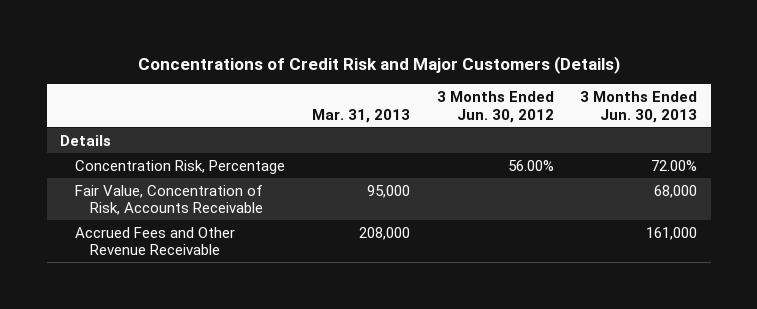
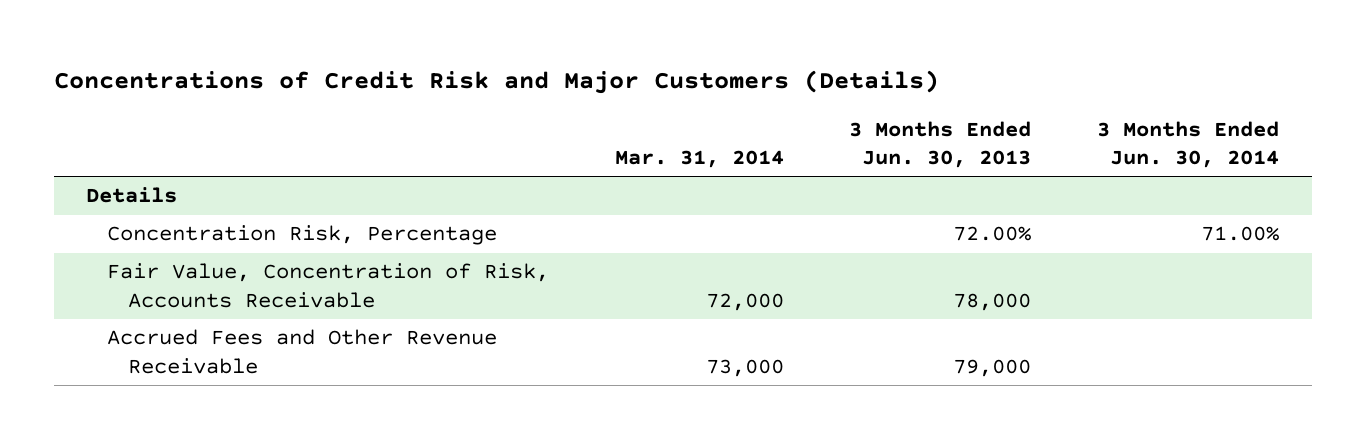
[311,108,410,123] Mar. 31, 2013 -> none
[436,91,554,123] 3 Months Ended Jun. 30, 2012 -> none
none -> [614,150,784,169] Mar. 31, 2014
none -> [1096,120,1279,169] 3 Months Ended Jun. 30, 2014
[654,184,698,198] 68,000 -> [953,292,1032,311] 78,000
[646,226,698,240] 161,000 -> [953,358,1032,377] 79,000

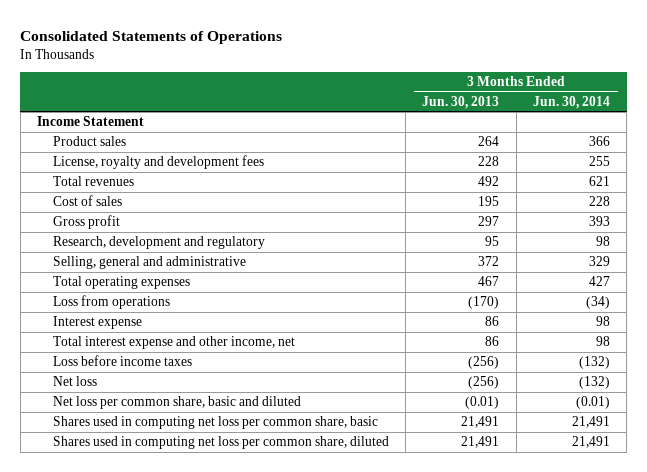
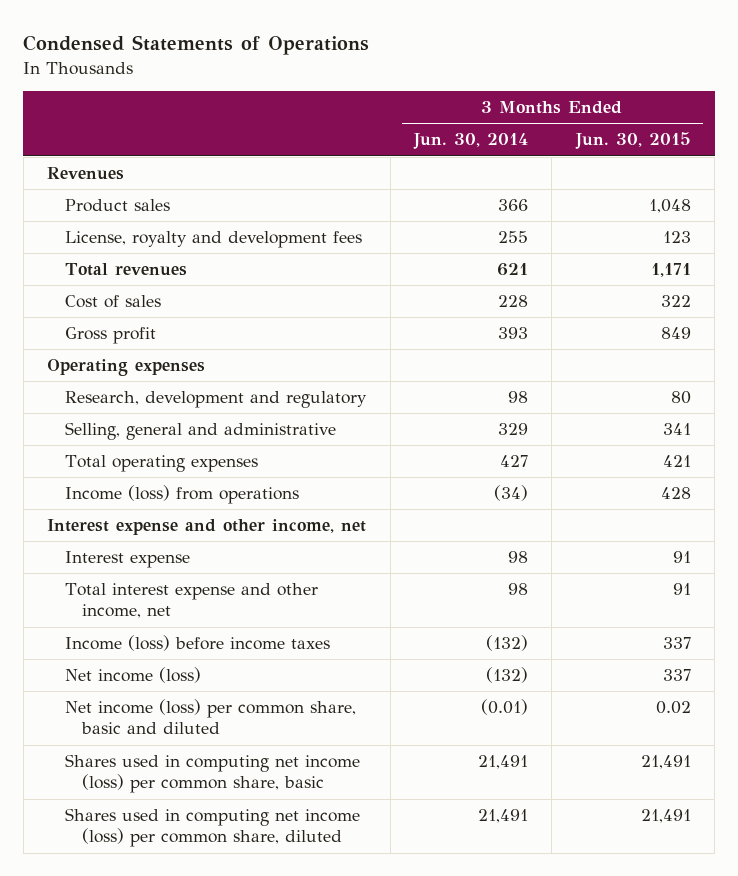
[20,30,283,44] Consolidated Statements of Operations -> [23,35,370,56] Condensed Statements of Operations
[422,95,500,109] Jun. 30, 2013 -> none
none -> [574,132,691,150] Jun. 30, 2015
[37,116,145,127] Income Statement -> none
none -> [47,167,125,181] Revenues
none -> [47,359,206,377] Operating expenses
[52,295,170,310] Loss from operations -> [64,485,299,505] Income (loss) from operations
none -> [47,519,367,536] Interest expense and other income, net
[52,355,192,367] Loss before income taxes -> [64,635,330,652] Income (loss) before income taxes
[52,376,97,387] Net loss -> [64,667,201,684] Net income (loss)
[52,396,301,410] Net loss per common share, basic and diluted -> [64,699,356,735] Net income (loss) per common share, basic and diluted
[52,416,378,430] Shares used in computing net loss per common share, basic -> [64,754,360,794] Shares used in computing net income (loss) per common share, basic
[52,436,389,450] Shares used in computing net loss per common share, diluted -> [64,808,360,848] Shares used in computing net income (loss) per common share, diluted

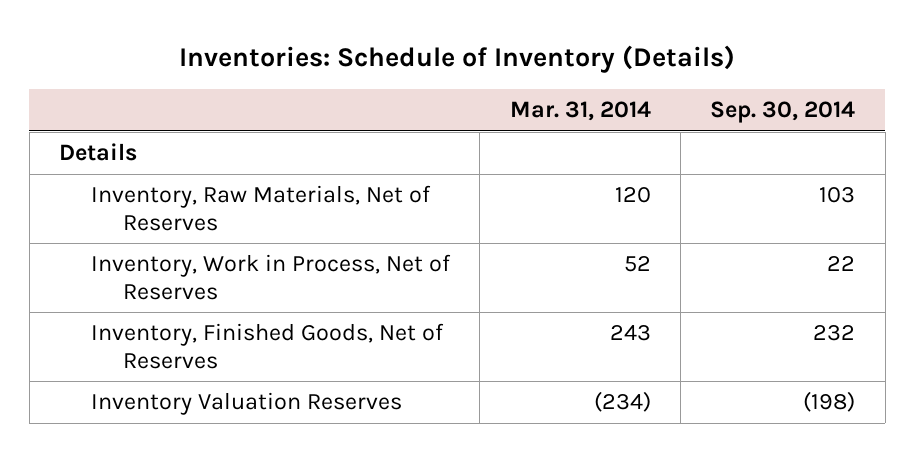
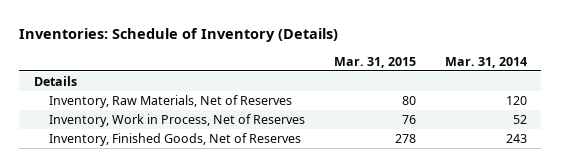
[710,101,856,124] Sep. 30, 2014 -> none
none -> [334,56,417,68] Mar. 31, 2015
[90,392,402,416] Inventory Valuation Reserves -> none

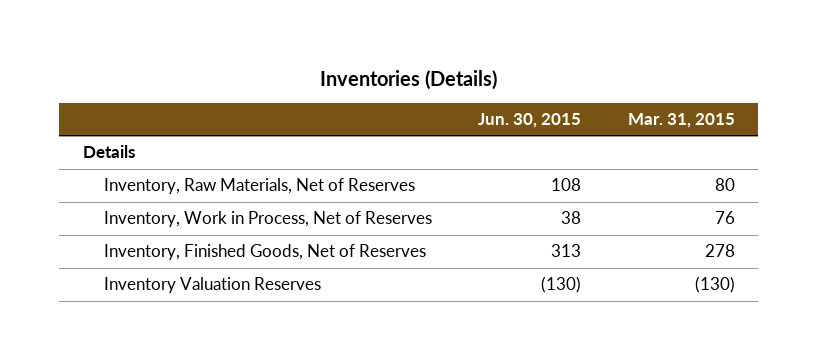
[19,28,339,43] Inventories: Schedule of Inventory (Details) -> [319,69,497,90] Inventories (Details)
[444,56,527,68] Mar. 31, 2014 -> none
none -> [478,113,582,129] Jun. 30, 2015
none -> [103,277,321,294] Inventory Valuation Reserves

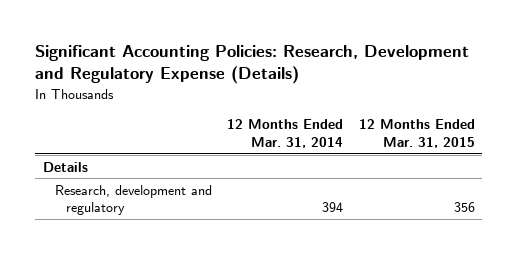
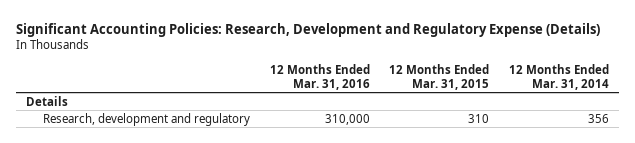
none -> [269,63,370,90] 12 Months Ended Mar. 31, 2016
[322,202,344,213] 394 -> [588,113,610,123] 356
[453,202,475,213] 356 -> [468,113,490,123] 310

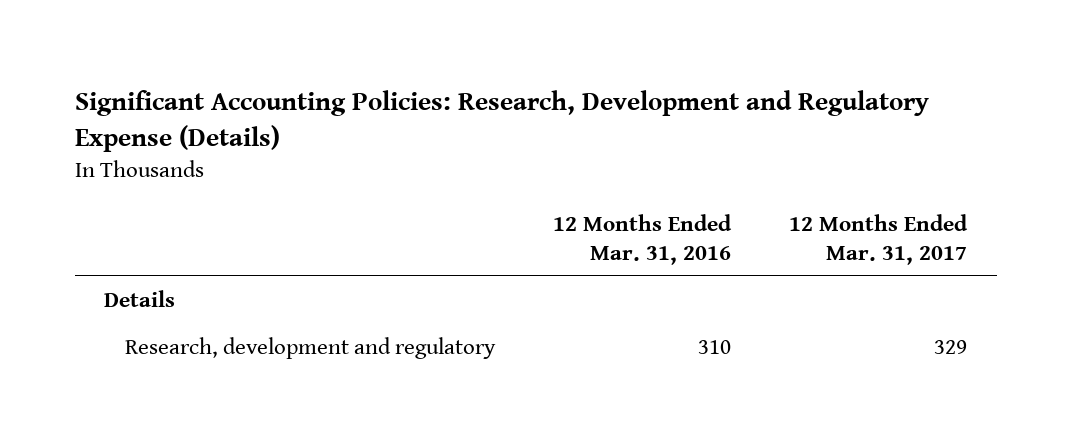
[389,63,490,90] 12 Months Ended Mar. 31, 2015 -> none
[509,63,610,90] 12 Months Ended Mar. 31, 2014 -> none
none -> [789,213,969,265] 12 Months Ended Mar. 31, 2017
[324,113,370,125] 310,000 -> [698,340,732,355] 310

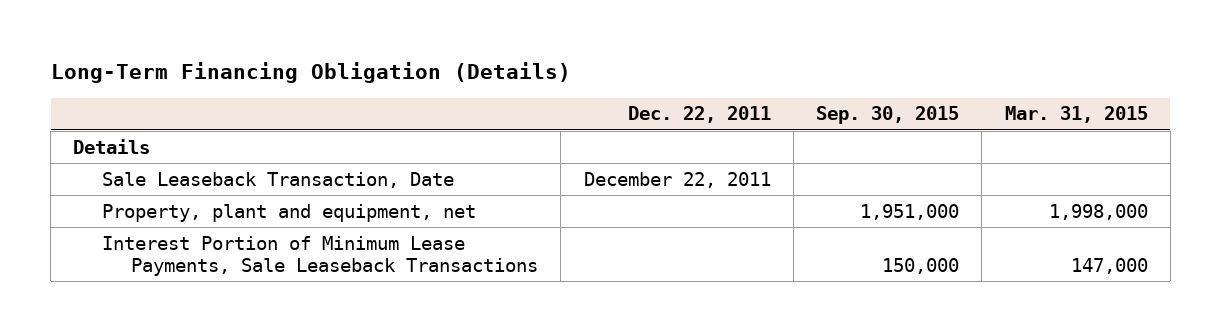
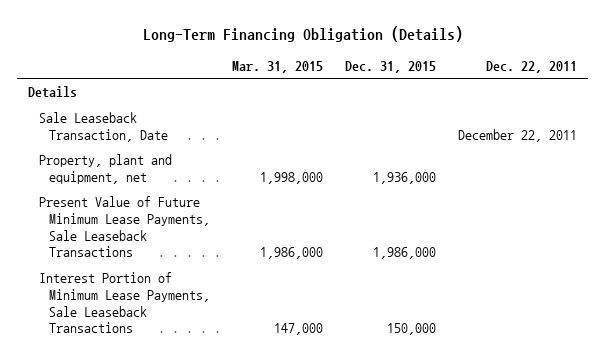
[816,106,960,125] Sep. 30, 2015 -> none
none -> [344,60,436,73] Dec. 31, 2015
none -> [38,196,211,258] Present Value of Future Minimum Lease Payments, Sale Leaseback Transactions

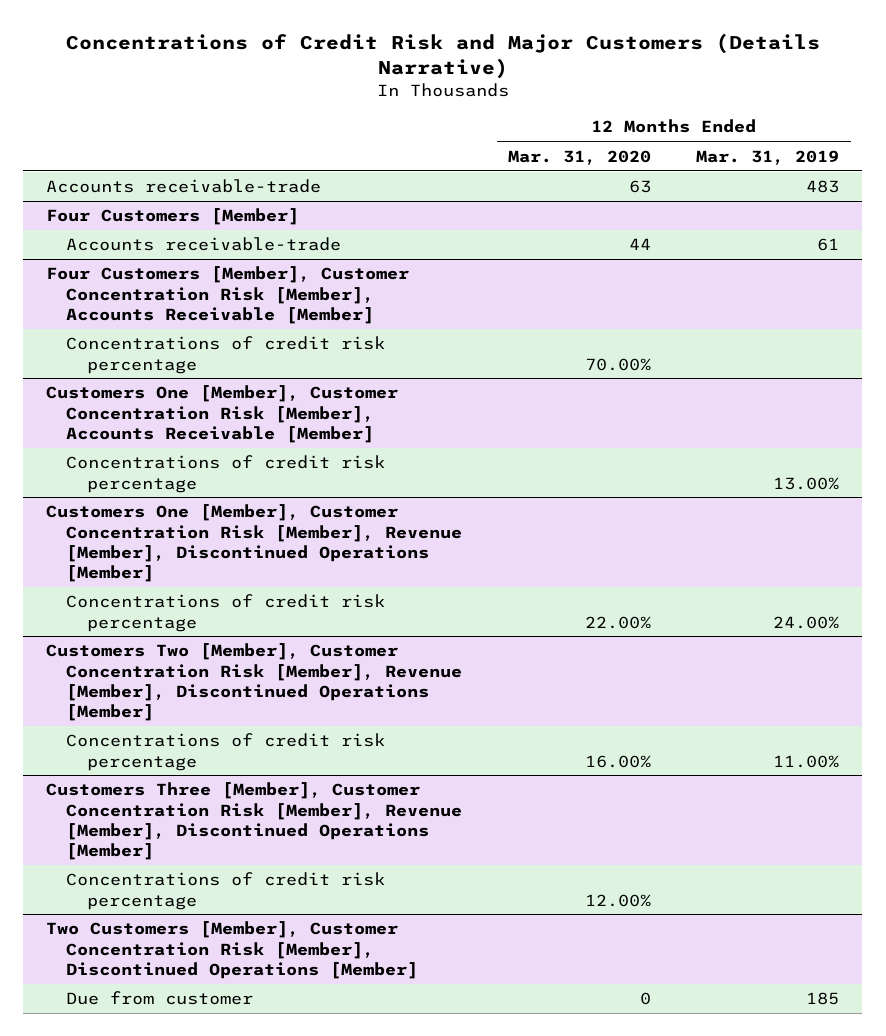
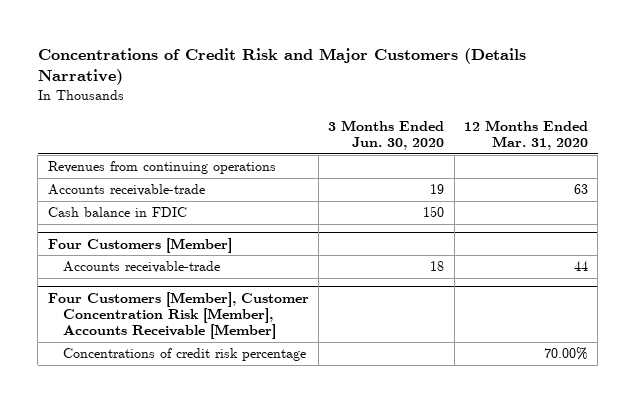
[696,149,840,165] Mar. 31, 2019 -> none
none -> [328,119,445,151] 3 Months Ended Jun. 30, 2020
none -> [47,161,276,175] Revenues from continuing operations
none -> [47,207,187,218] Cash balance in FDIC
[46,385,399,443] Customers One [Member], Customer Concentration Risk [Member], Accounts Receivable [Member] -> none
[66,455,386,493] Concentrations of credit risk percentage -> none
[46,504,463,582] Customers One [Member], Customer Concentration Risk [Member], Revenue [Member], Discontinued Operations [Member] -> none
[66,594,386,632] Concentrations of credit risk percentage -> none
[46,643,463,721] Customers Two [Member], Customer Concentration Risk [Member], Revenue [Member], Discontinued Operations [Member] -> none
[66,733,386,771] Concentrations of credit risk percentage -> none
[46,782,463,860] Customers Three [Member], Customer Concentration Risk [Member], Revenue [Member], Discontinued Operations [Member] -> none
[66,872,386,910] Concentrations of credit risk percentage -> none
[46,921,419,979] Two Customers [Member], Customer Concentration Risk [Member], Discontinued Operations [Member] -> none
[66,991,254,1006] Due from customer -> none

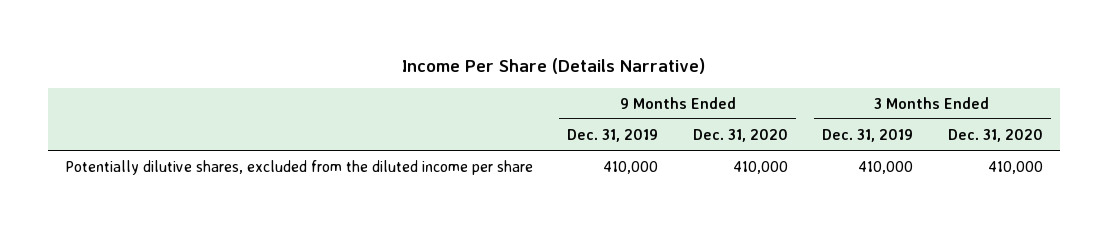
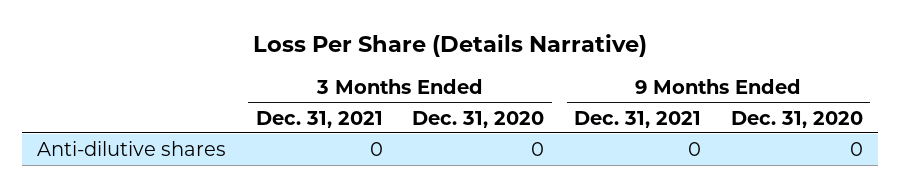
[401,57,705,74] Income Per Share (Details Narrative) -> [252,34,647,58] Loss Per Share (Details Narrative)
[567,128,659,142] Dec. 31, 2019 -> none
[822,128,914,142] Dec. 31, 2019 -> none
none -> [255,110,383,128] Dec. 31, 2021
none -> [574,110,702,128] Dec. 31, 2021
[64,159,533,175] Potentially dilutive shares, excluded from the diluted income per share -> none
none -> [36,141,226,157] Anti-dilutive shares

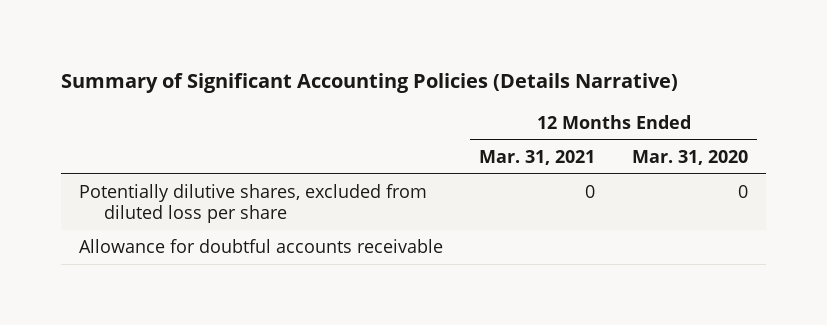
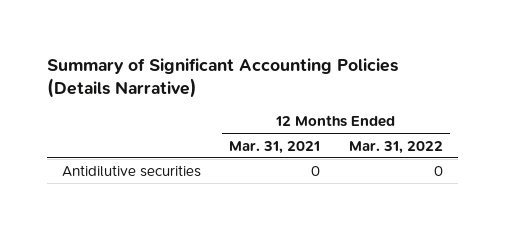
[631,150,748,166] Mar. 31, 2020 -> none
none -> [349,140,444,154] Mar. 31, 2022
[79,239,444,254] Allowance for doubtful accounts receivable -> none
[79,184,428,223] Potentially dilutive shares, excluded from diluted loss per share -> [61,165,201,178] Antidilutive securities

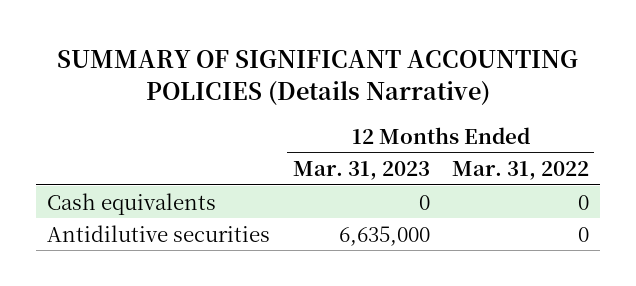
[47,57,399,99] Summary of Significant Accounting Policies (Details Narrative) -> [57,49,579,105] SUMMARY OF SIGNIFICANT ACCOUNTING POLICIES (Details Narrative)
[229,140,321,154] Mar. 31, 2021 -> none
none -> [292,161,430,181] Mar. 31, 2023
none -> [47,192,217,215] Cash equivalents

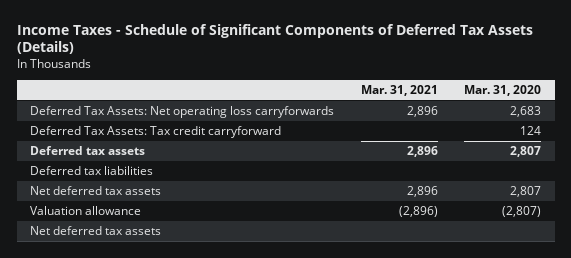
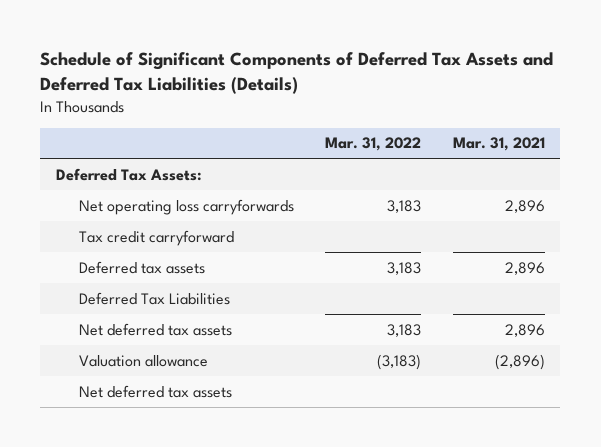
[16,23,533,55] Income Taxes - Schedule of Significant Components of Deferred Tax Assets (Details) -> [40,52,554,94] Schedule of Significant Components of Deferred Tax Assets and Deferred Tax Liabilities (Details)
[464,84,542,96] Mar. 31, 2020 -> none
none -> [325,137,422,152] Mar. 31, 2022
none -> [56,167,203,181] Deferred Tax Assets:
[29,106,334,119] Deferred Tax Assets: Net operating loss carryforwards -> [78,198,294,215] Net operating loss carryforwards
[29,126,281,139] Deferred Tax Assets: Tax credit carryforward -> [78,229,234,246] Tax credit carryforward
[29,166,153,176] Deferred tax liabilities -> [78,291,230,305] Deferred Tax Liabilities

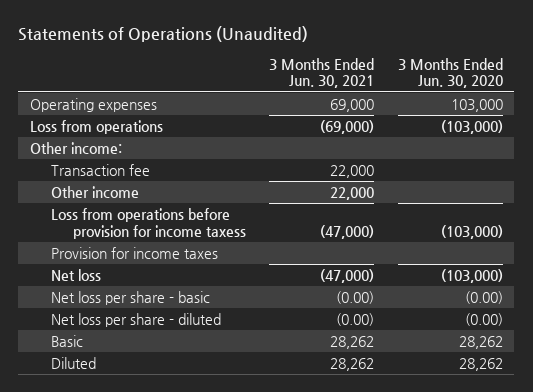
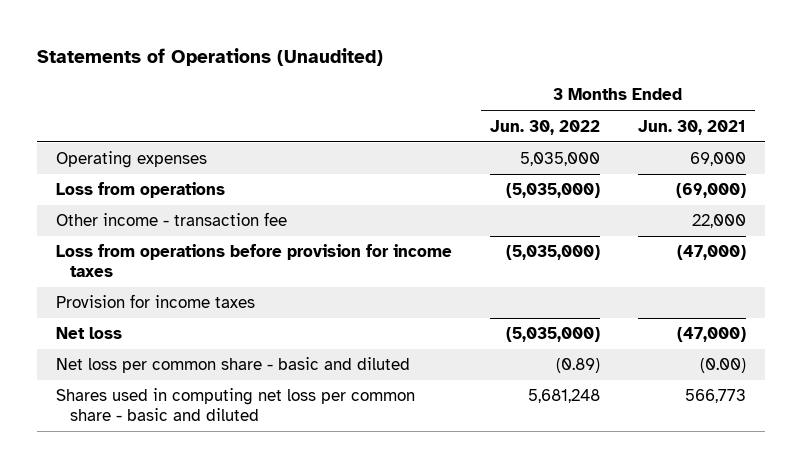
[397,57,503,89] 3 Months Ended Jun. 30, 2020 -> none
none -> [490,119,601,135] Jun. 30, 2022
[30,141,123,154] Other income: -> none
[51,185,140,198] Other income -> none
[51,163,151,176] Transaction fee -> [56,212,288,227] Other income - transaction fee
[51,207,246,239] Loss from operations before provision for income taxess -> [56,244,453,278] Loss from operations before provision for income taxes
[51,312,222,327] Net loss per share - diluted -> none
[51,334,84,347] Basic -> none
[51,356,97,369] Diluted -> none
[51,290,211,305] Net loss per share - basic -> [56,357,411,374] Net loss per common share - basic and diluted
none -> [56,388,416,422] Shares used in computing net loss per common share - basic and diluted

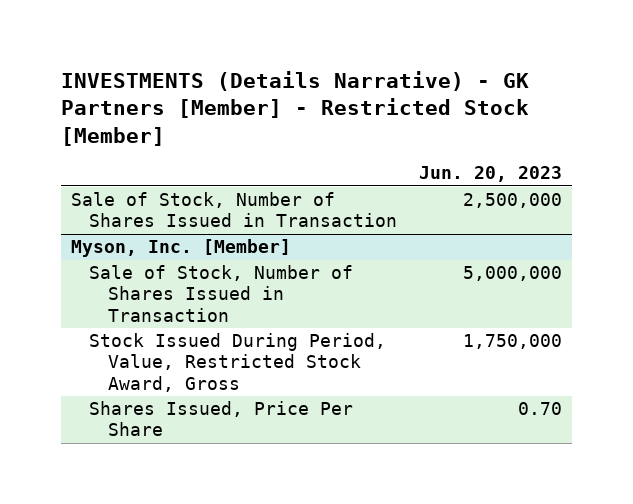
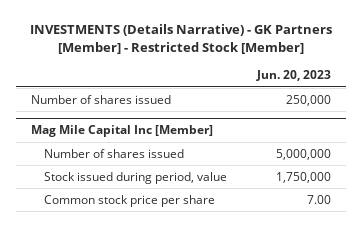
[71,192,398,228] Sale of Stock, Number of Shares Issued in Transaction -> [31,94,172,104] Number of shares issued
[462,193,562,209] 2,500,000 -> [286,94,332,106] 250,000
[71,239,292,258] Myson, Inc. [Member] -> [31,125,214,138] Mag Mile Capital Inc [Member]
[89,265,354,322] Sale of Stock, Number of Shares Issued in Transaction -> [44,148,185,158] Number of shares issued
[89,333,387,392] Stock Issued During Period, Value, Restricted Stock Award, Gross -> [44,171,228,184] Stock issued during period, value
[89,401,354,437] Shares Issued, Price Per Share -> [44,194,216,207] Common stock price per share
[517,402,562,416] 0.70 -> [307,194,332,204] 7.00

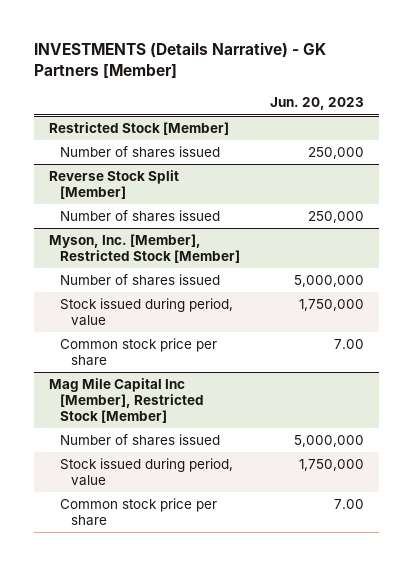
[30,24,333,55] INVESTMENTS (Details Narrative) - GK Partners [Member] - Restricted Stock [Member] -> [34,42,327,79] INVESTMENTS (Details Narrative) - GK Partners [Member]
none -> [49,122,230,136] Restricted Stock [Member]
[31,125,214,138] Mag Mile Capital Inc [Member] -> [49,170,180,200] Reverse Stock Split [Member]
none -> [60,210,221,223] Number of shares issued
none -> [49,234,241,264] Myson, Inc. [Member], Restricted Stock [Member]
none -> [49,378,205,424] Mag Mile Capital Inc [Member], Restricted Stock [Member]
none -> [60,434,221,447] Number of shares issued
none -> [60,458,234,487] Stock issued during period, value
none -> [60,498,218,527] Common stock price per share

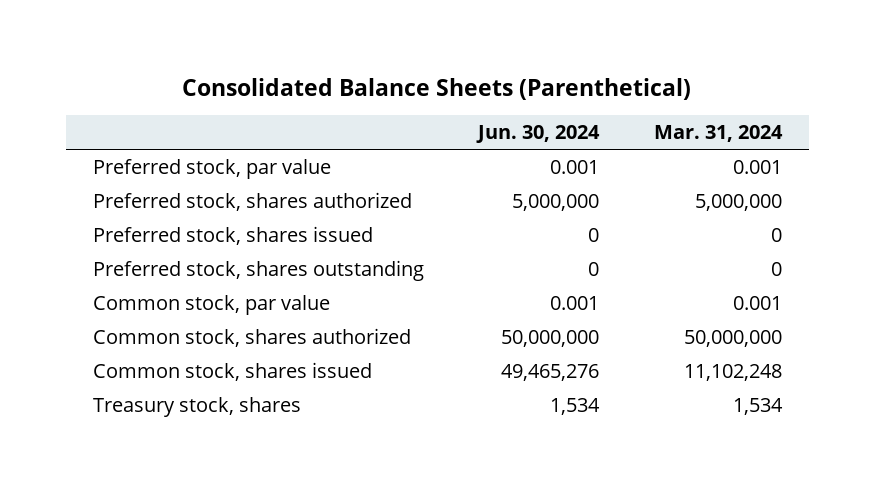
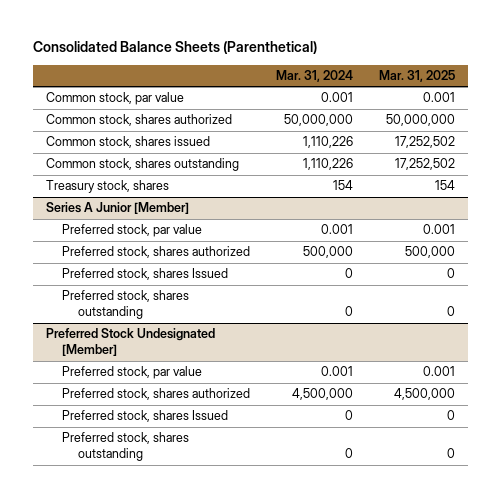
[476,125,601,144] Jun. 30, 2024 -> none
none -> [379,69,456,82] Mar. 31, 2025
[92,159,331,180] Preferred stock, par value -> none
[92,192,412,212] Preferred stock, shares authorized -> none
[92,226,373,246] Preferred stock, shares issued -> none
[92,260,424,282] Preferred stock, shares outstanding -> none
[684,364,783,382] 11,102,248 -> [303,136,354,149] 1,110,226
none -> [46,158,240,172] Common stock, shares outstanding
[733,398,784,416] 1,534 -> [333,180,354,191] 154
none -> [46,202,190,215] Series A Junior [Member]
none -> [62,224,203,238] Preferred stock, par value
none -> [62,246,251,259] Preferred stock, shares authorized
none -> [62,268,229,281] Preferred stock, shares Issued
none -> [62,290,190,320] Preferred stock, shares outstanding
none -> [46,328,216,357] Preferred Stock Undesignated [Member]
none -> [62,366,203,380] Preferred stock, par value
none -> [62,388,251,401] Preferred stock, shares authorized
none -> [62,410,229,423] Preferred stock, shares Issued
none -> [62,432,190,462] Preferred stock, shares outstanding

